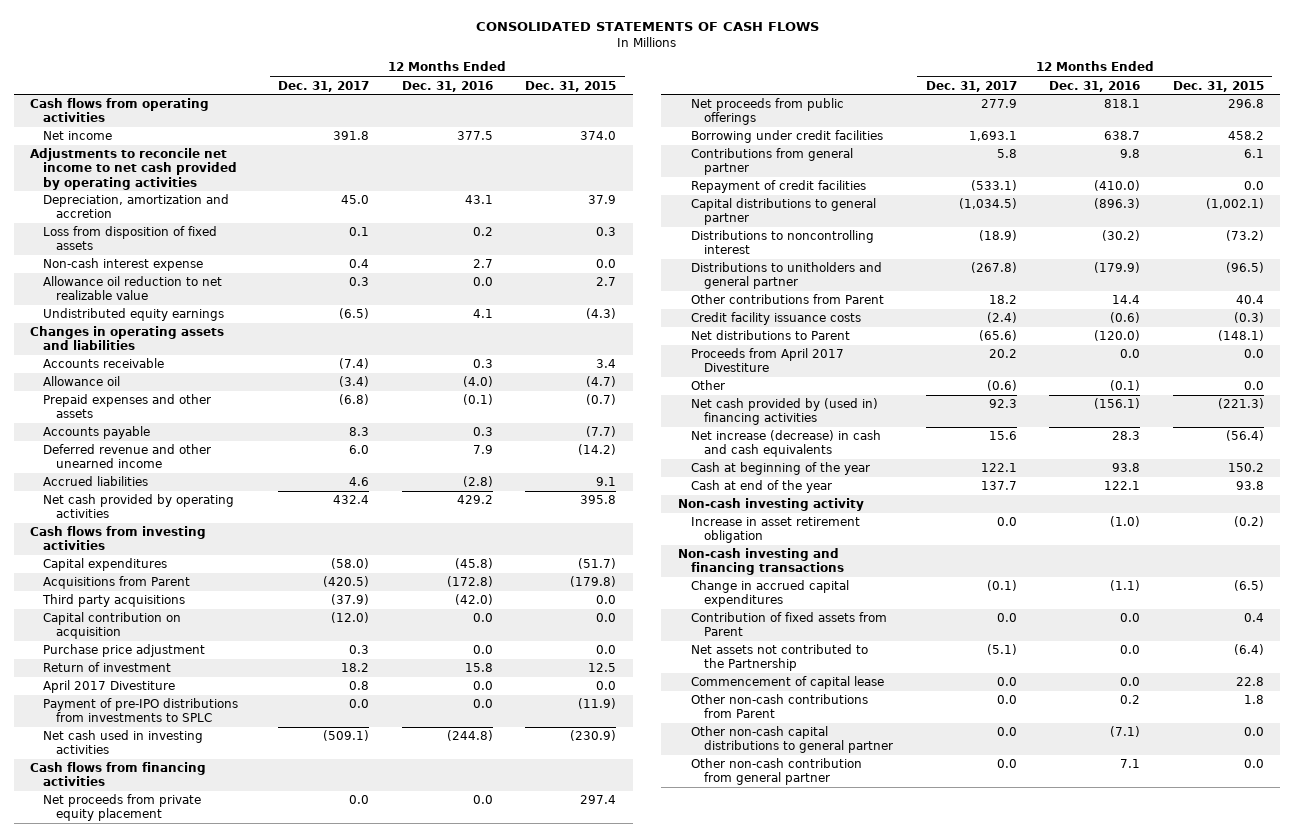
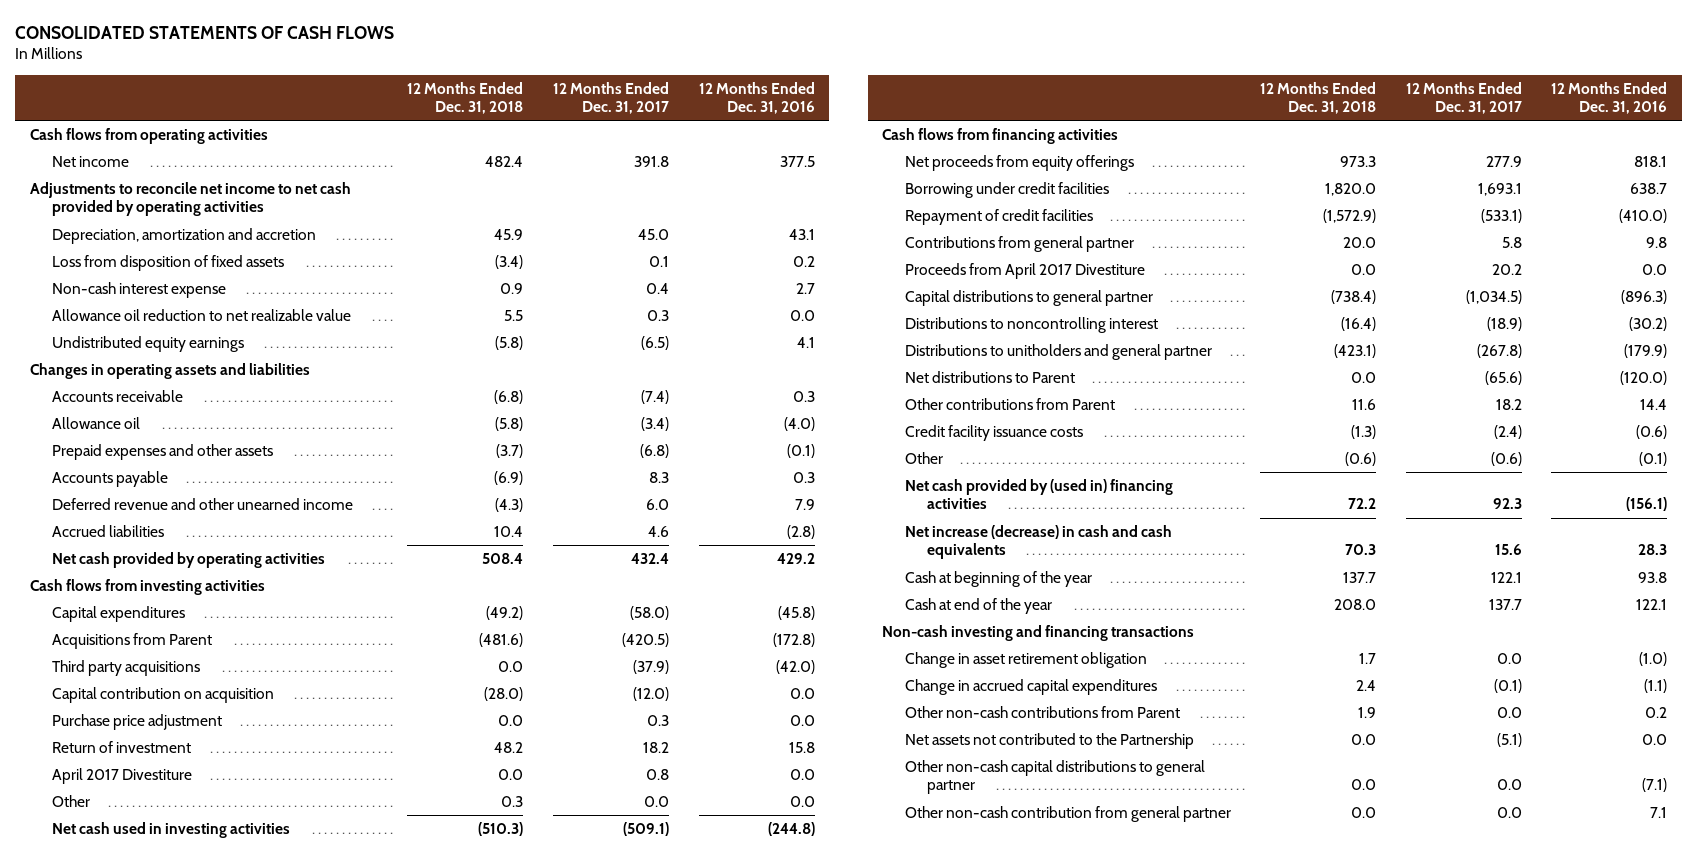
[525,80,617,92] Dec. 31, 2015 -> none
none -> [407,81,524,115] 12 Months Ended Dec. 31, 2018
[43,698,239,723] Payment of pre-IPO distributions from investments to SPLC -> none
none -> [51,795,90,808] Other
[43,794,202,822] Net proceeds from private equity placement -> none
[690,98,844,126] Net proceeds from public offerings -> [904,155,1134,172] Net proceeds from equity offerings
[690,148,853,176] Contributions from general partner -> [904,236,1134,253] Contributions from general partner
[690,348,844,373] Proceeds from April 2017 Divestiture -> [904,263,1145,280] Proceeds from April 2017 Divestiture
[690,330,850,341] Net distributions to Parent -> [904,371,1075,384] Net distributions to Parent
[677,498,864,512] Non-cash investing activity -> none
[690,517,860,544] Increase in asset retirement obligation -> none
none -> [904,652,1147,669] Change in asset retirement obligation
[690,612,887,637] Contribution of fixed assets from Parent -> none
[690,676,884,690] Commencement of capital lease -> none
[690,644,868,672] Net assets not contributed to the Partnership -> [904,733,1194,750] Net assets not contributed to the Partnership

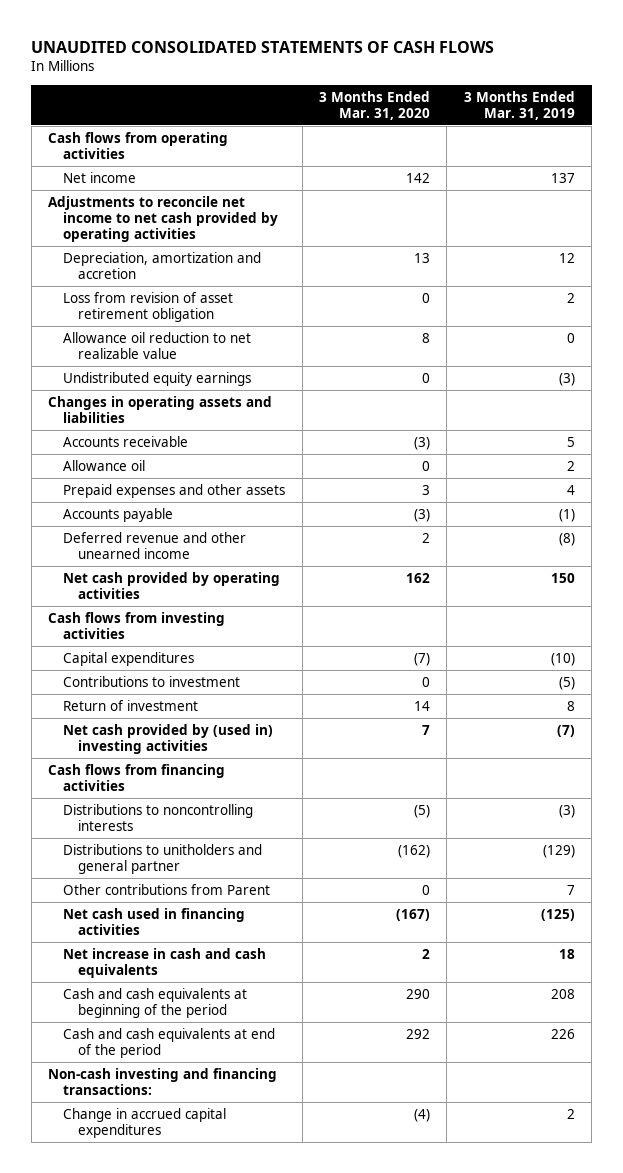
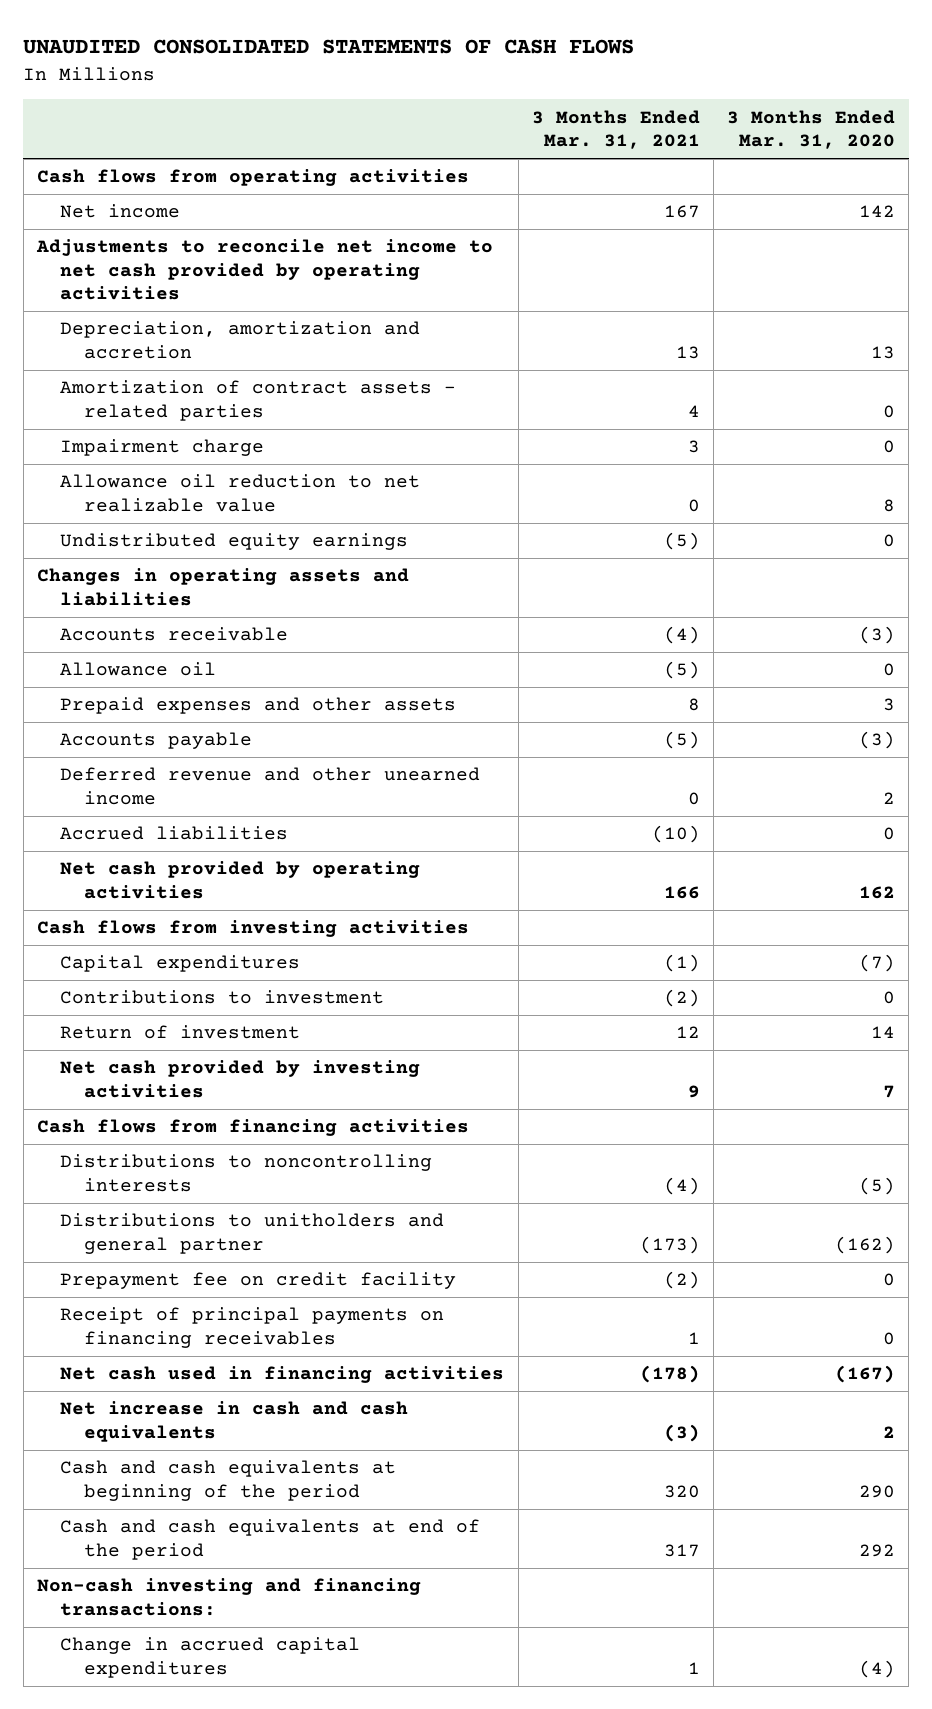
[463,90,575,120] 3 Months Ended Mar. 31, 2019 -> none
none -> [531,109,700,150] 3 Months Ended Mar. 31, 2021
[63,291,234,322] Loss from revision of asset retirement obligation -> none
none -> [60,380,457,421] Amortization of contract assets - related parties
none -> [60,439,265,457] Impairment charge
none -> [60,826,289,841] Accrued liabilities
[63,723,274,754] Net cash provided by (used in) investing activities -> [60,1060,421,1098] Net cash provided by investing activities
[63,883,271,895] Other contributions from Parent -> none
none -> [60,1272,457,1290] Prepayment fee on credit facility
none -> [60,1307,445,1348] Receipt of principal payments on financing receivables

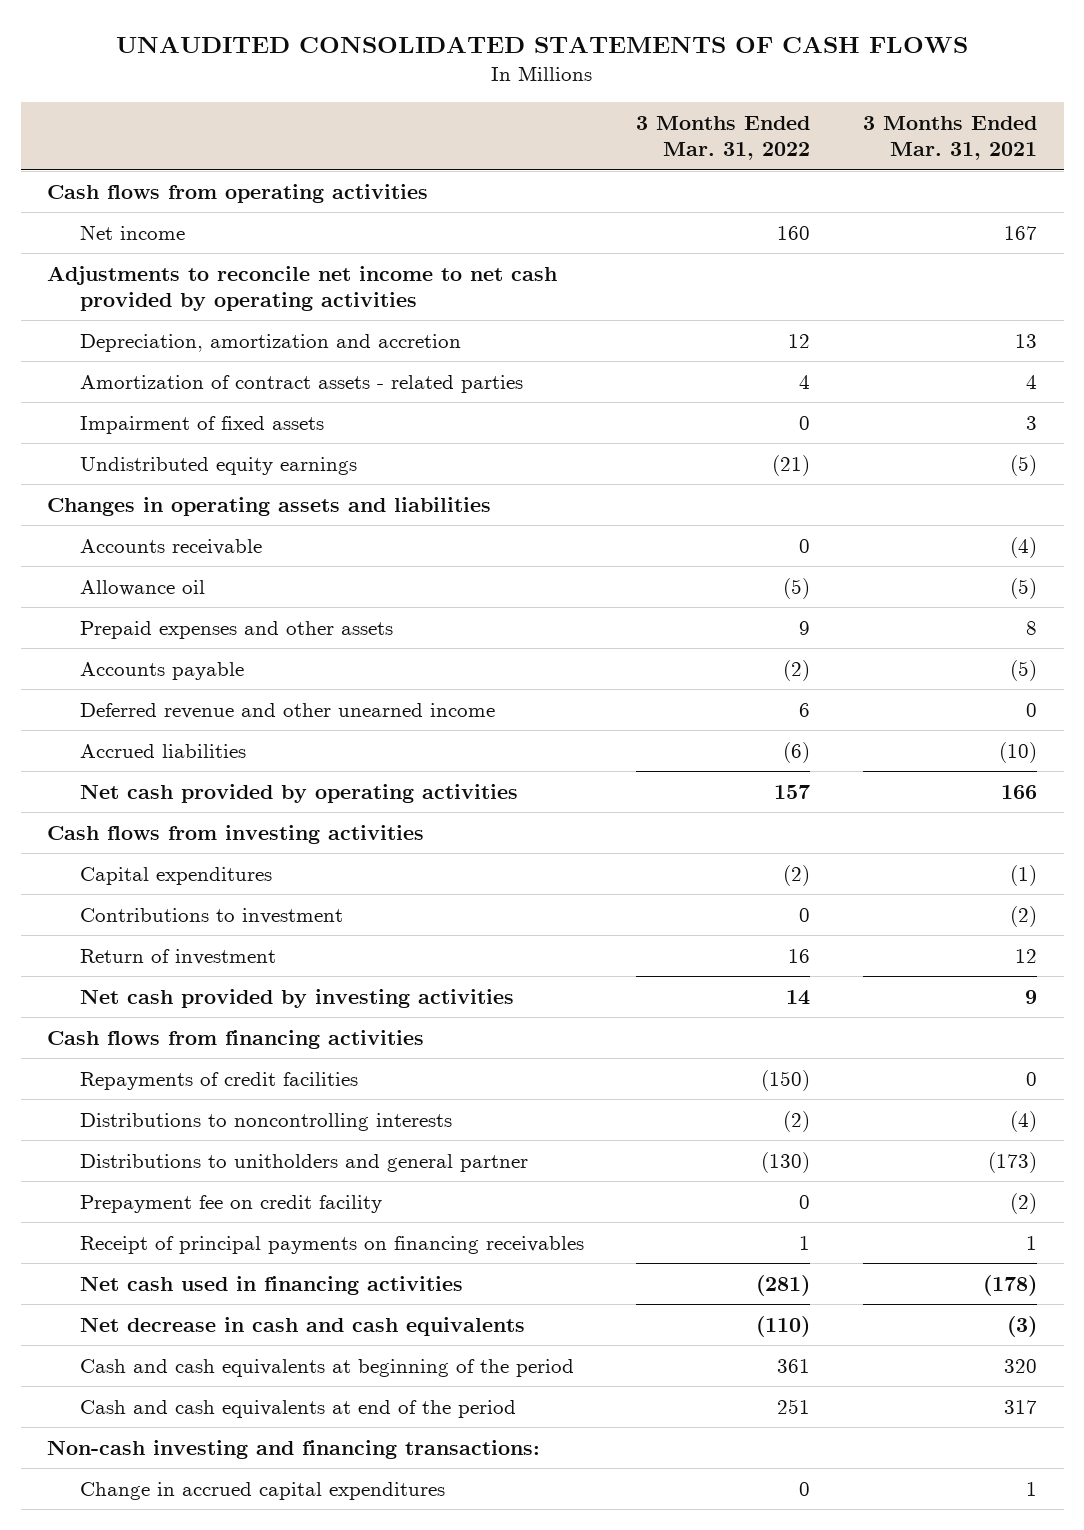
[727,109,896,150] 3 Months Ended Mar. 31, 2020 -> none
none -> [636,116,811,161] 3 Months Ended Mar. 31, 2022
[60,474,421,512] Allowance oil reduction to net realizable value -> none
[60,439,265,457] Impairment charge -> [79,415,324,434] Impairment of fixed assets
none -> [79,1071,358,1090] Repayments of credit facilities
[60,1401,409,1442] Net increase in cash and cash equivalents -> [79,1316,525,1336] Net decrease in cash and cash equivalents

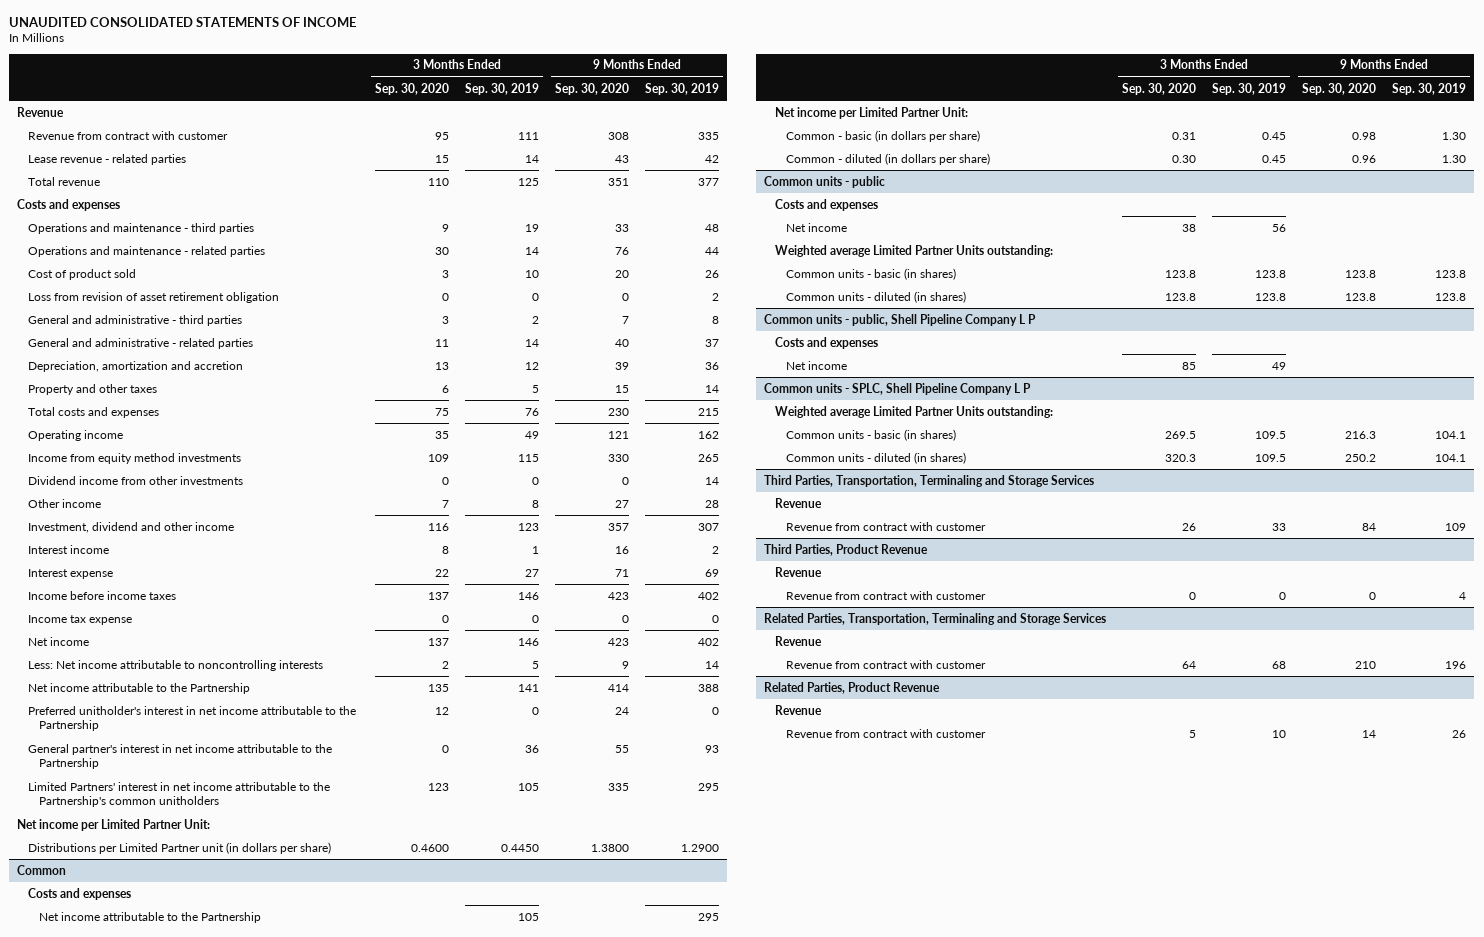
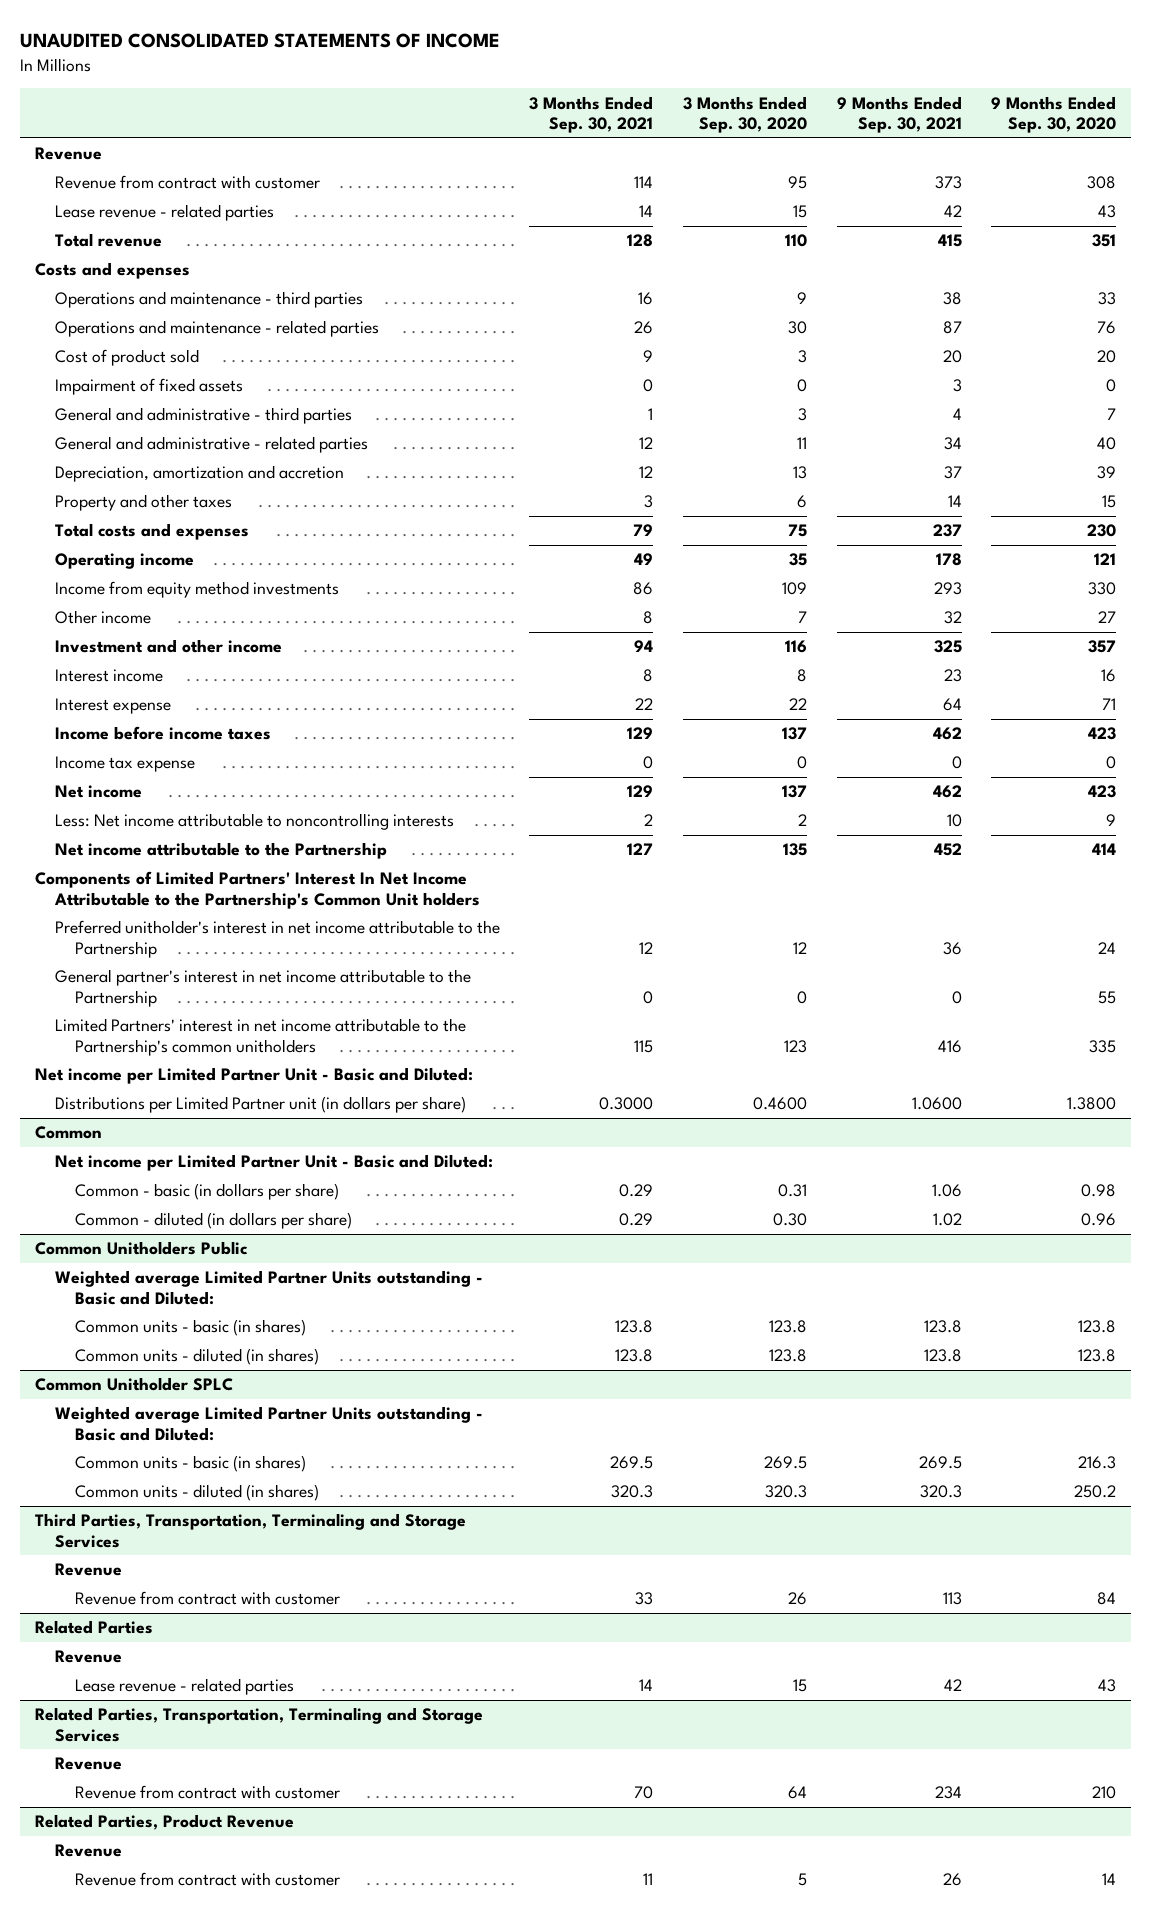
[465,82,540,95] Sep. 30, 2019 -> none
[645,82,720,95] Sep. 30, 2019 -> none
none -> [529,95,654,134] 3 Months Ended Sep. 30, 2021
none -> [836,95,962,134] 9 Months Ended Sep. 30, 2021
[28,291,280,303] Loss from revision of asset retirement obligation -> none
none -> [54,378,243,396] Impairment of fixed assets
[28,475,244,485] Dividend income from other investments -> none
[28,521,235,533] Investment, dividend and other income -> [54,639,282,654] Investment and other income
none -> [34,871,480,909] Components of Limited Partners' Interest In Net Income Attributable to the Partnership's Common Unit holders
[17,818,211,831] Net income per Limited Partner Unit: -> [34,1067,473,1085] Net income per Limited Partner Unit - Basic and Diluted:
[28,887,132,900] Costs and expenses -> none
[39,911,262,923] Net income attributable to the Partnership -> none
[775,106,969,119] Net income per Limited Partner Unit: -> [54,1154,493,1172] Net income per Limited Partner Unit - Basic and Diluted:
[775,198,879,211] Costs and expenses -> none
[786,222,848,232] Net income -> none
[764,175,886,188] Common units - public -> [34,1241,248,1256] Common Unitholders Public
[775,244,1054,257] Weighted average Limited Partner Units outstanding: -> [54,1270,483,1305] Weighted average Limited Partner Units outstanding - Basic and Diluted:
[764,313,1037,326] Common units - public, Shell Pipeline Company L P -> none
[775,336,879,349] Costs and expenses -> none
[786,360,848,370] Net income -> none
[764,382,1032,395] Common units - SPLC, Shell Pipeline Company L P -> none
none -> [34,1377,233,1392] Common Unitholder SPLC
[775,405,1054,418] Weighted average Limited Partner Units outstanding: -> [54,1406,483,1441] Weighted average Limited Partner Units outstanding - Basic and Diluted:
[764,543,929,556] Third Parties, Product Revenue -> none
none -> [34,1620,153,1635] Related Parties
[786,590,987,600] Revenue from contract with customer -> none
none -> [74,1678,294,1696] Lease revenue - related parties

